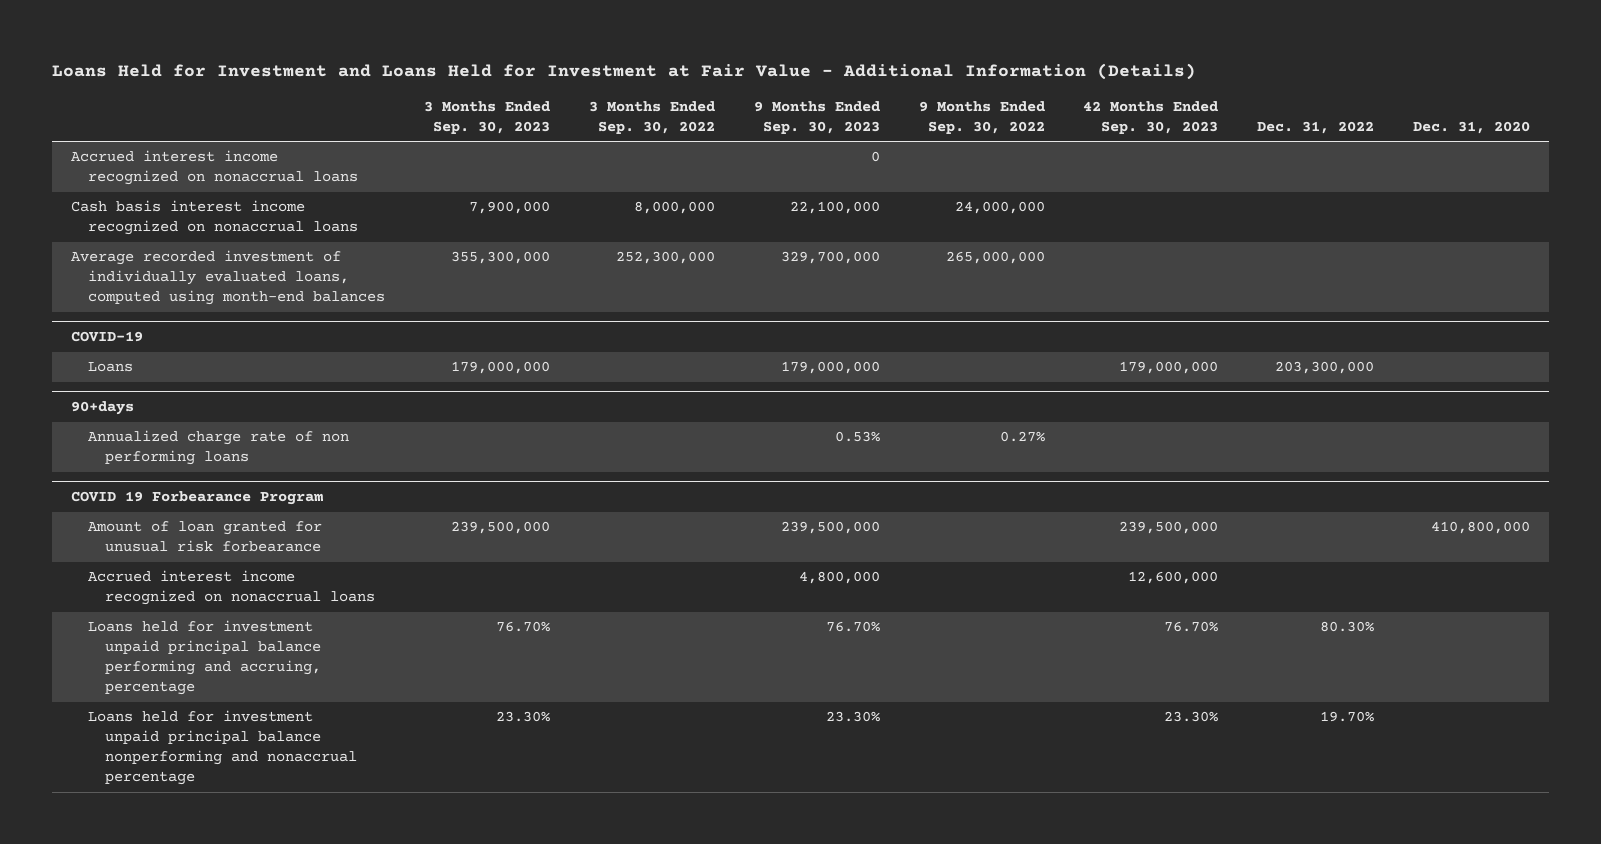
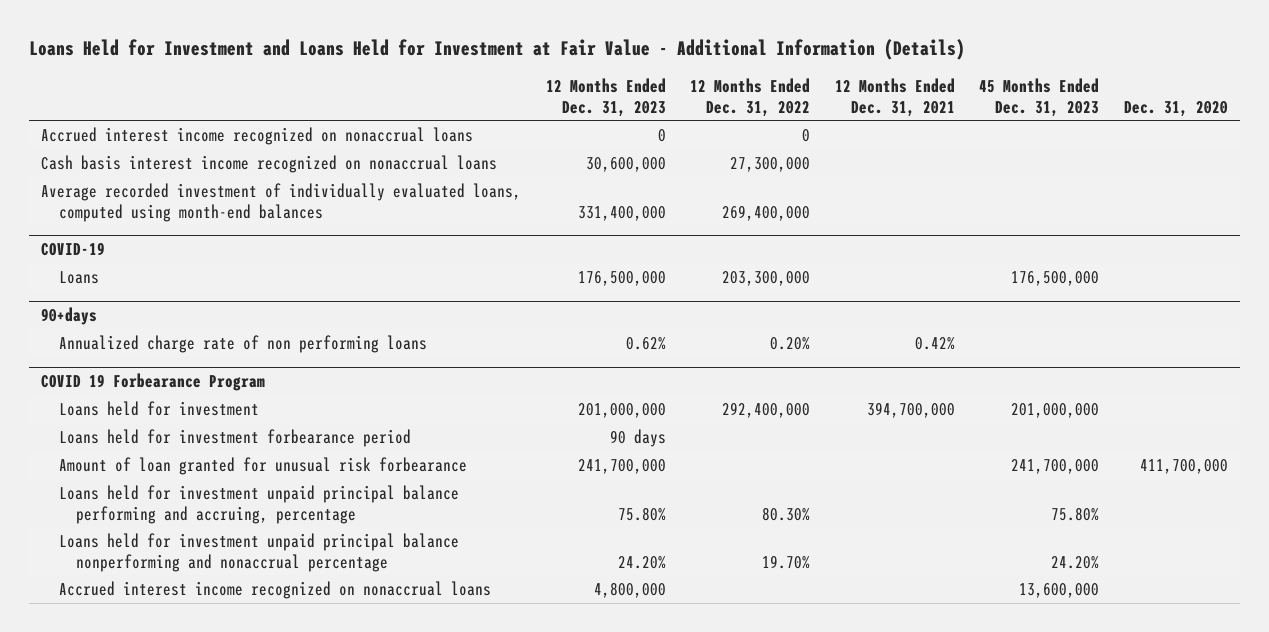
[424,101,551,135] 3 Months Ended Sep. 30, 2023 -> none
[588,101,715,135] 3 Months Ended Sep. 30, 2022 -> none
[753,101,880,135] 9 Months Ended Sep. 30, 2023 -> none
[918,101,1045,135] 9 Months Ended Sep. 30, 2022 -> none
[1083,101,1219,135] 42 Months Ended Sep. 30, 2023 -> none
[1257,121,1375,135] Dec. 31, 2022 -> none
none -> [545,77,666,117] 12 Months Ended Dec. 31, 2023
none -> [690,77,811,117] 12 Months Ended Dec. 31, 2022
none -> [834,77,955,117] 12 Months Ended Dec. 31, 2021
none -> [979,77,1100,117] 45 Months Ended Dec. 31, 2023
none -> [58,400,259,416] Loans held for investment
none -> [58,428,411,447] Loans held for investment forbearance period
[1430,521,1530,535] 410,800,000 -> [1140,458,1229,474] 411,700,000
[88,570,376,606] Accrued interest income recognized on nonaccrual loans -> [58,580,491,599] Accrued interest income recognized on nonaccrual loans

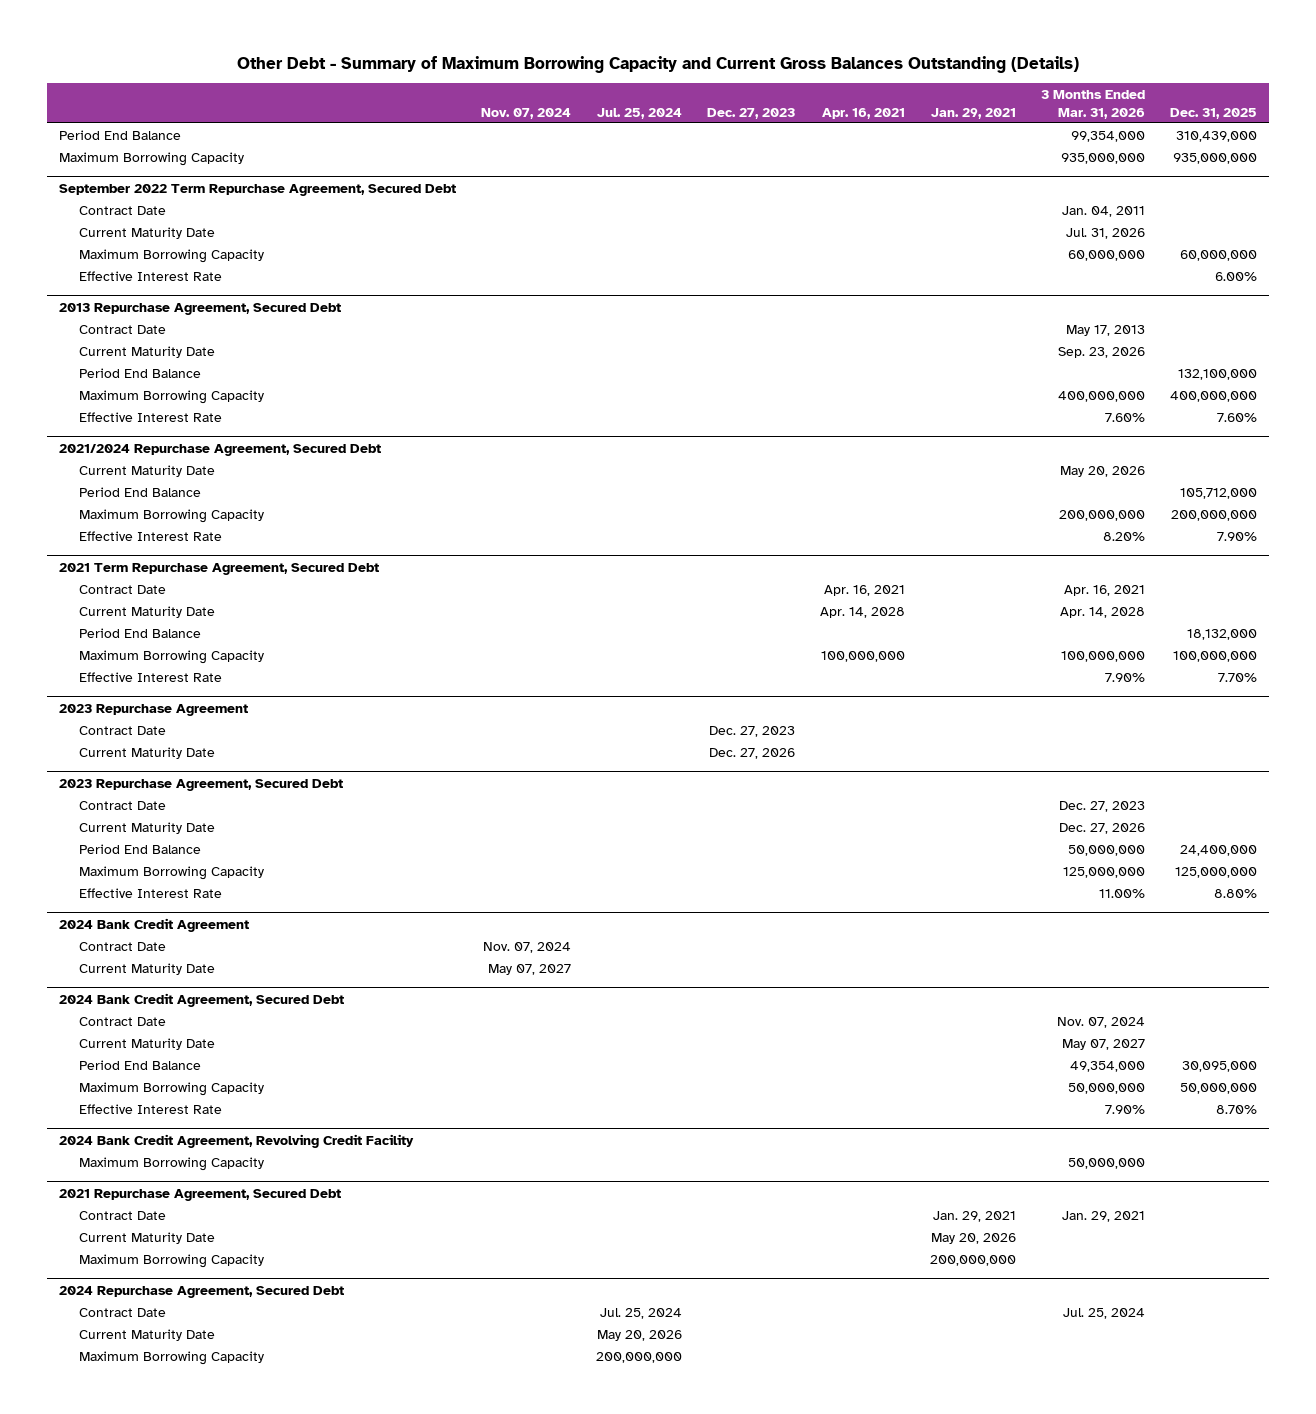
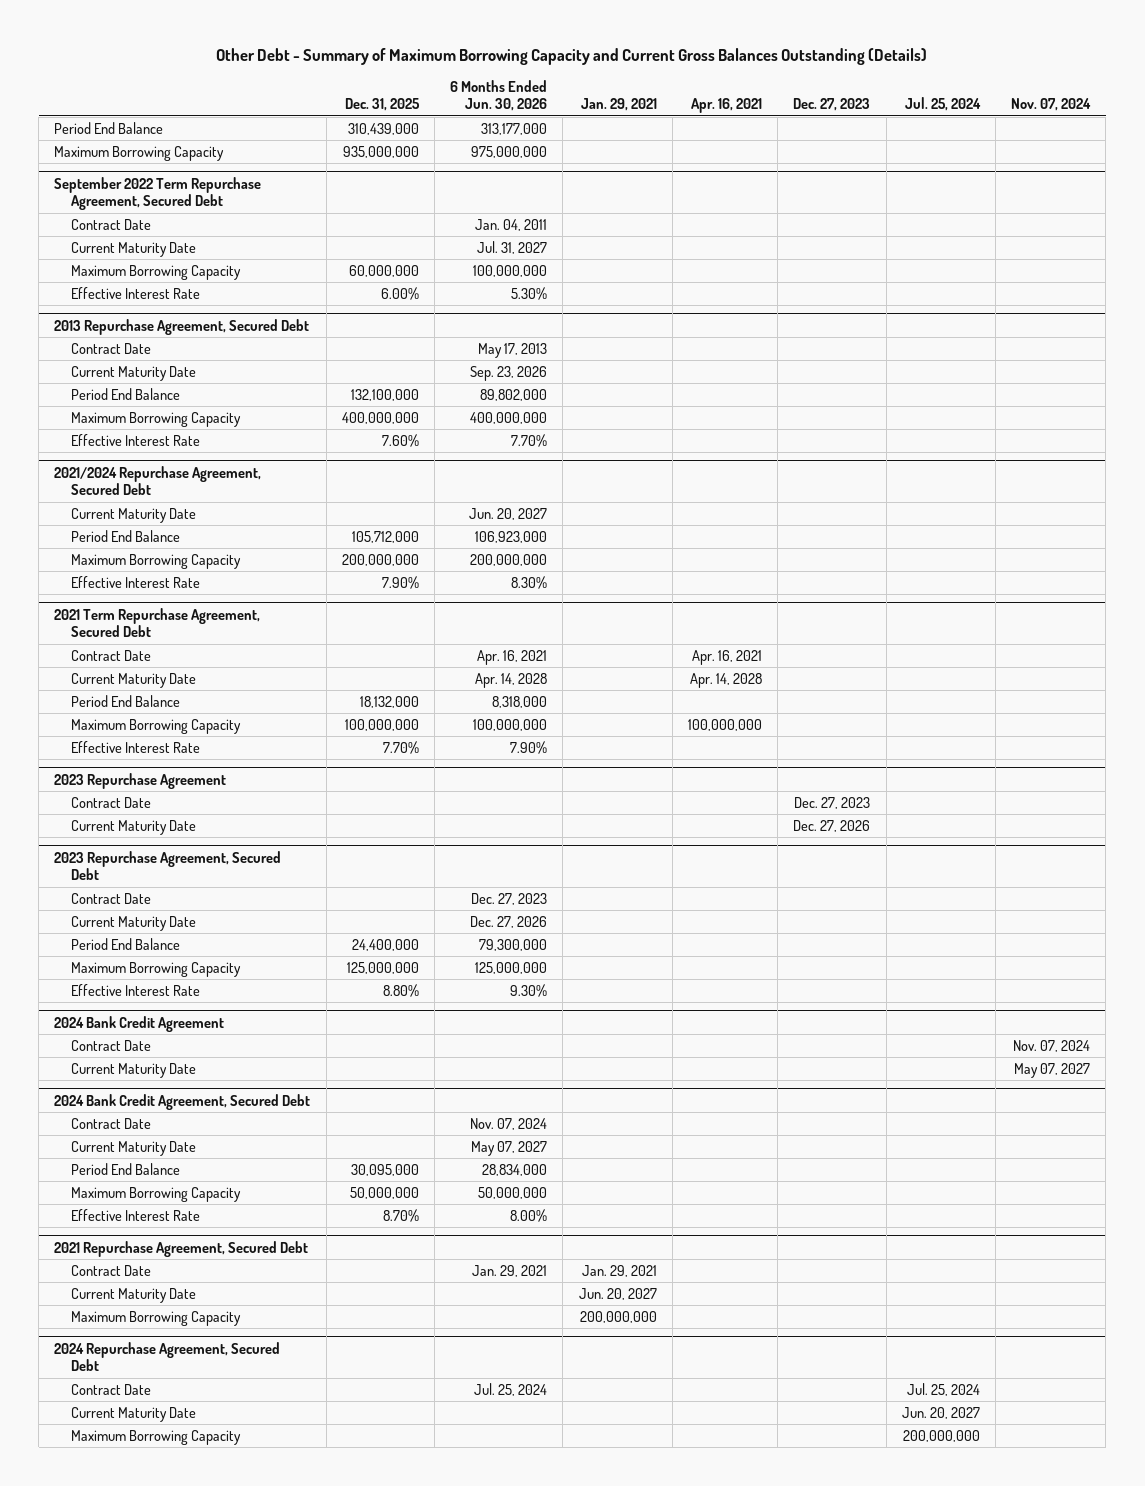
[1040,89,1145,119] 3 Months Ended Mar. 31, 2026 -> none
none -> [450,79,548,112] 6 Months Ended Jun. 30, 2026
[59,1133,415,1148] 2024 Bank Credit Agreement, Revolving Credit Facility -> none
[78,1156,264,1171] Maximum Borrowing Capacity -> none
[930,1232,1016,1244] May 20, 2026 -> [578,1287,657,1300] Jun. 20, 2027
[596,1329,682,1341] May 20, 2026 -> [901,1406,980,1419] Jun. 20, 2027

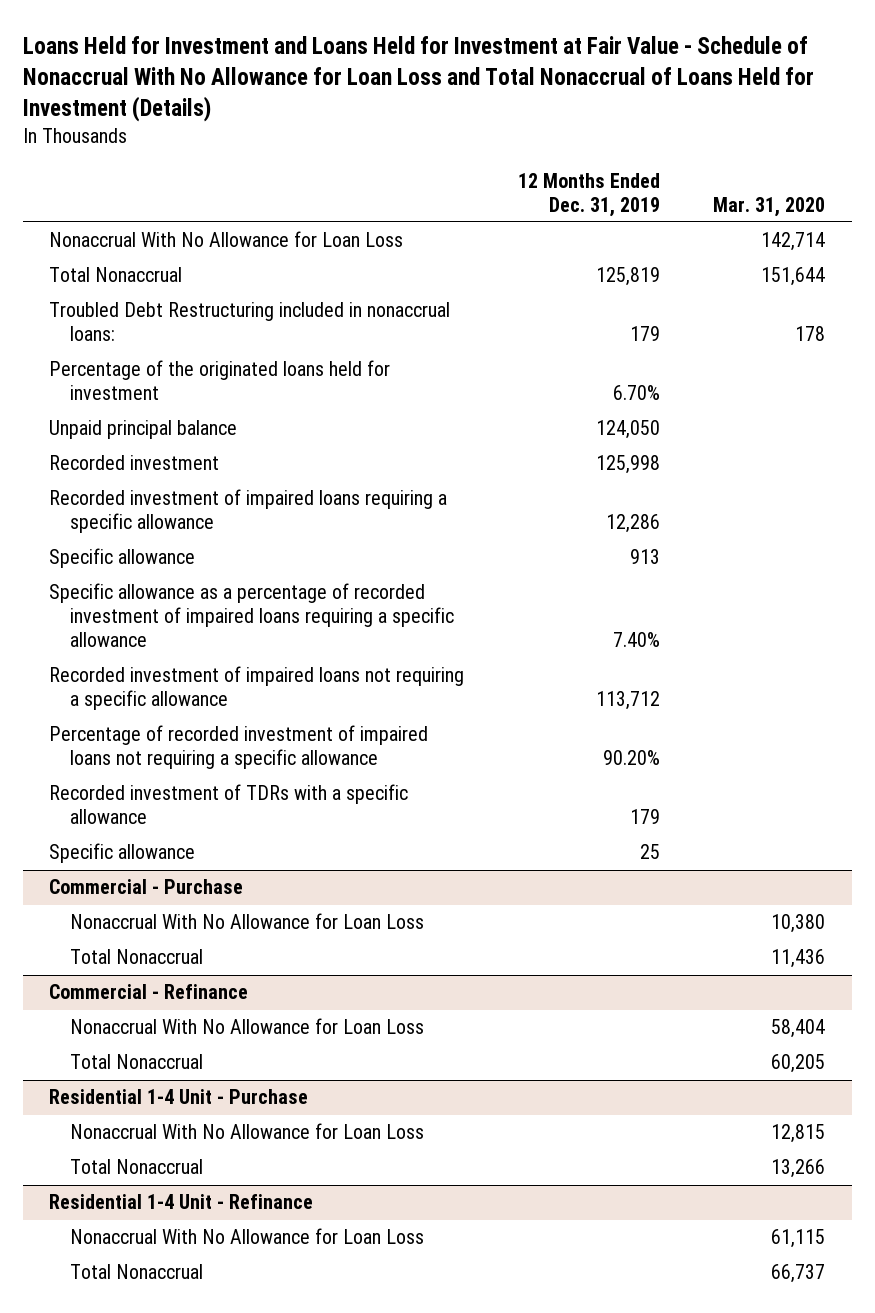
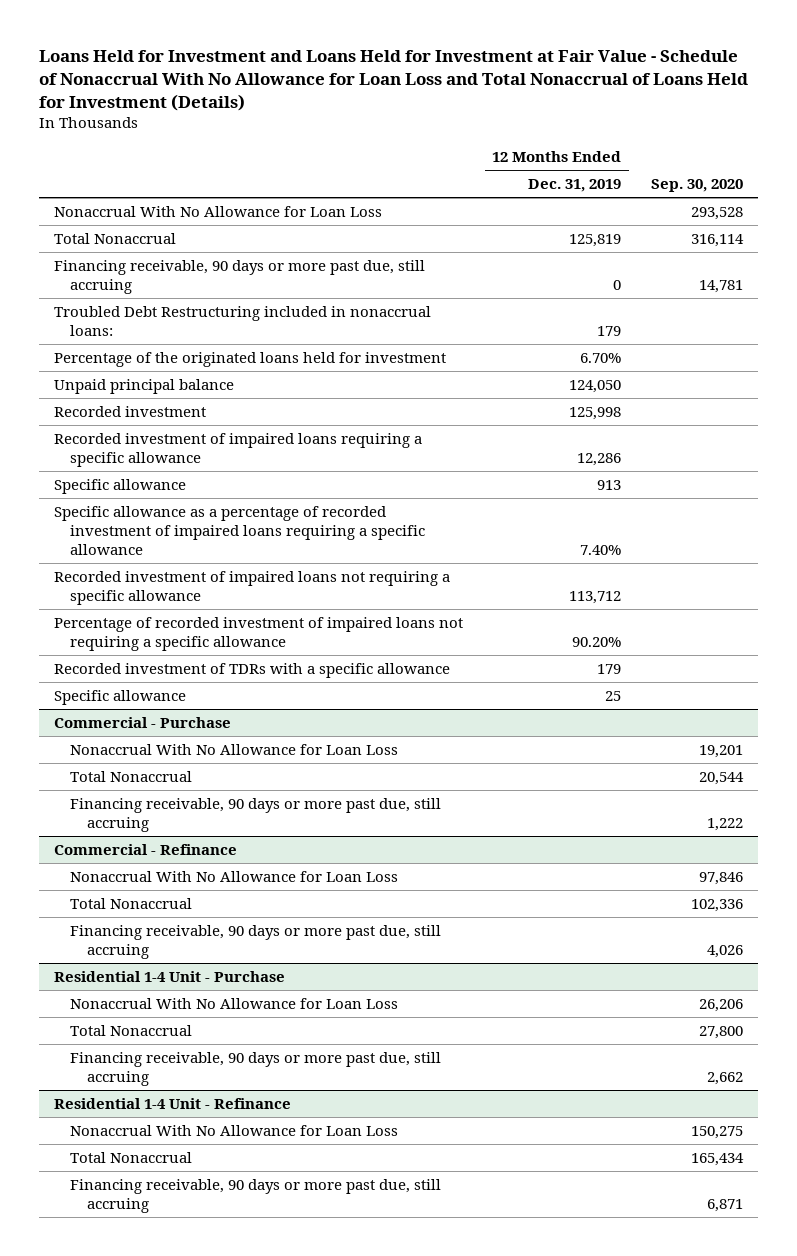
[713,196,826,217] Mar. 31, 2020 -> none
none -> [651,179,744,193] Sep. 30, 2020
none -> [53,260,425,294] Financing receivable, 90 days or more past due, still accruing
none -> [70,798,442,832] Financing receivable, 90 days or more past due, still accruing
none -> [70,925,442,959] Financing receivable, 90 days or more past due, still accruing
none -> [70,1052,442,1086] Financing receivable, 90 days or more past due, still accruing
none -> [70,1179,442,1213] Financing receivable, 90 days or more past due, still accruing

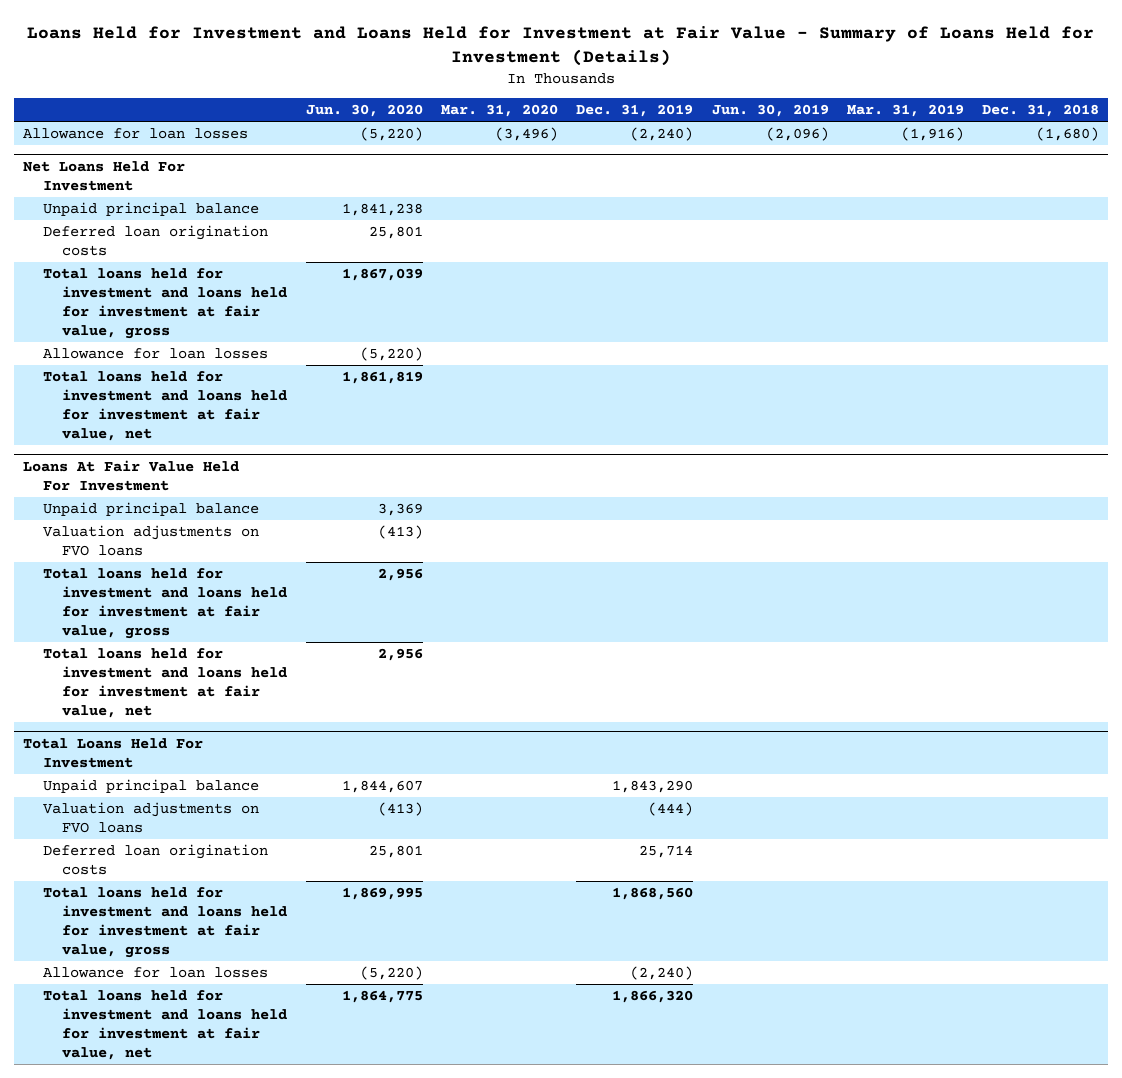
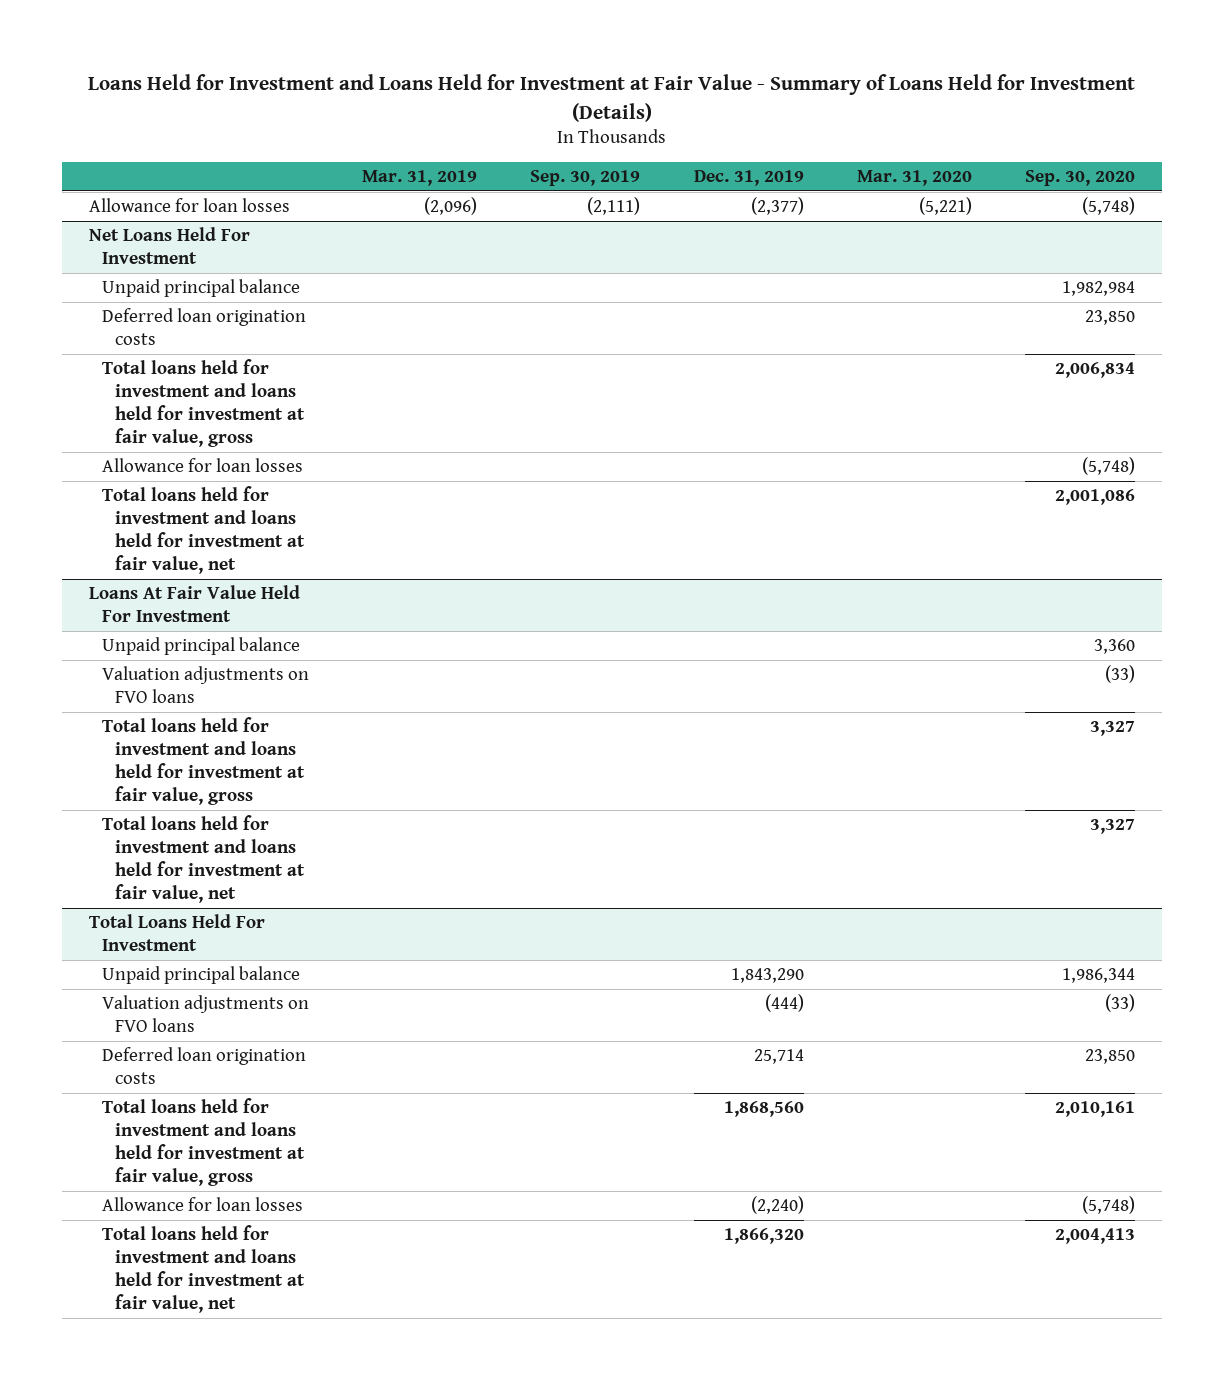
[305,104,423,118] Jun. 30, 2020 -> none
[711,104,829,118] Jun. 30, 2019 -> none
[982,104,1100,118] Dec. 31, 2018 -> none
none -> [530,170,641,187] Sep. 30, 2019
none -> [1025,170,1136,187] Sep. 30, 2020
[494,127,558,142] (3,496) -> [919,197,973,216] (5,221)
[630,127,694,142] (2,240) -> [750,197,804,216] (2,377)
[900,127,964,142] (1,916) -> [424,197,478,216] (2,096)

